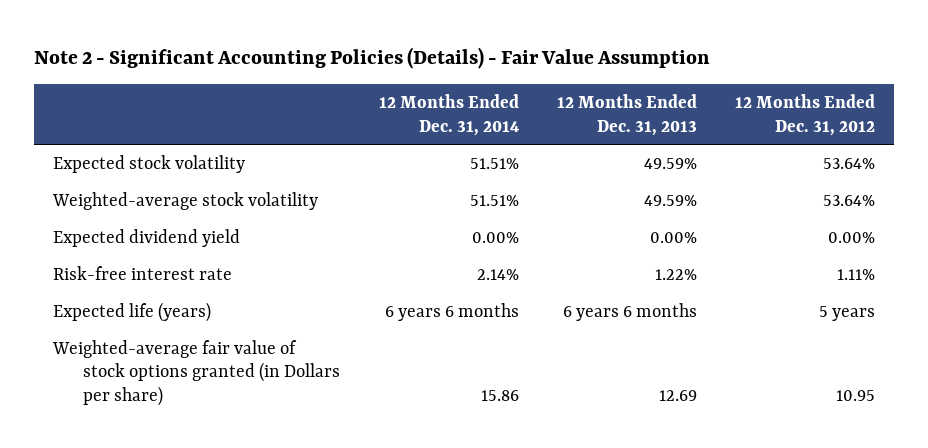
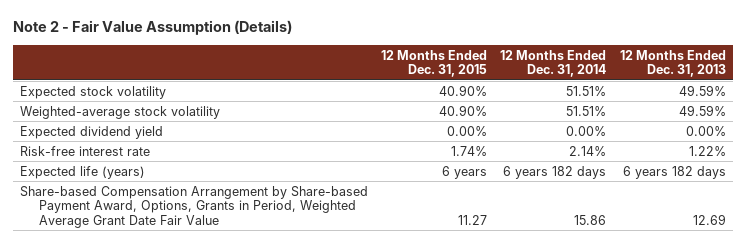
[34,47,711,70] Note 2 - Significant Accounting Policies (Details) - Fair Value Assumption -> [12,20,292,36] Note 2 - Fair Value Assumption (Details)
[734,94,875,136] 12 Months Ended Dec. 31, 2012 -> none
none -> [380,49,487,78] 12 Months Ended Dec. 31, 2015
[384,303,519,322] 6 years 6 months -> [503,165,607,179] 6 years 182 days
[562,303,697,322] 6 years 6 months -> [622,165,726,179] 6 years 182 days
[52,340,341,406] Weighted-average fair value of stock options granted (in Dollars per share) -> [19,185,368,229] Share-based Compensation Arrangement by Share-based Payment Award, Options, Grants in Period, Weighted Average Grant Date Fair Value

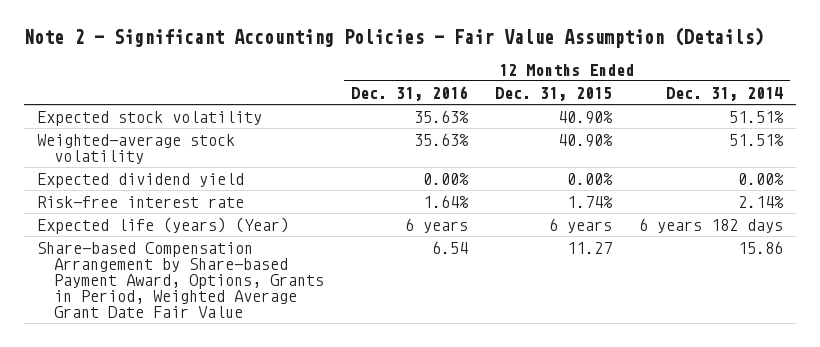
[12,20,292,36] Note 2 - Fair Value Assumption (Details) -> [23,27,764,49] Note 2 - Significant Accounting Policies - Fair Value Assumption (Details)
[619,49,726,78] 12 Months Ended Dec. 31, 2013 -> none
none -> [351,85,469,101] Dec. 31, 2016
[19,165,145,179] Expected life (years) -> [36,216,289,234] Expected life (years) (Year)

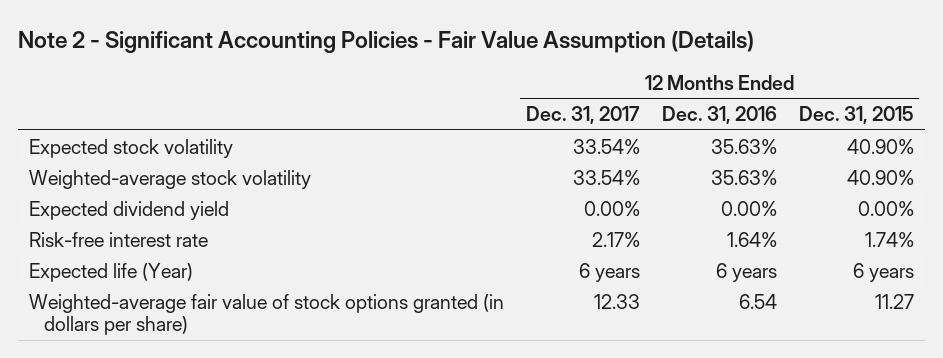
[665,86,783,101] Dec. 31, 2014 -> none
none -> [525,106,640,125] Dec. 31, 2017
[36,216,289,234] Expected life (years) (Year) -> [29,262,194,282] Expected life (Year)
[36,241,325,319] Share-based Compensation Arrangement by Share-based Payment Award, Options, Grants in Period, Weighted Average Grant Date Fair Value -> [29,293,505,336] Weighted-average fair value of stock options granted (in dollars per share)

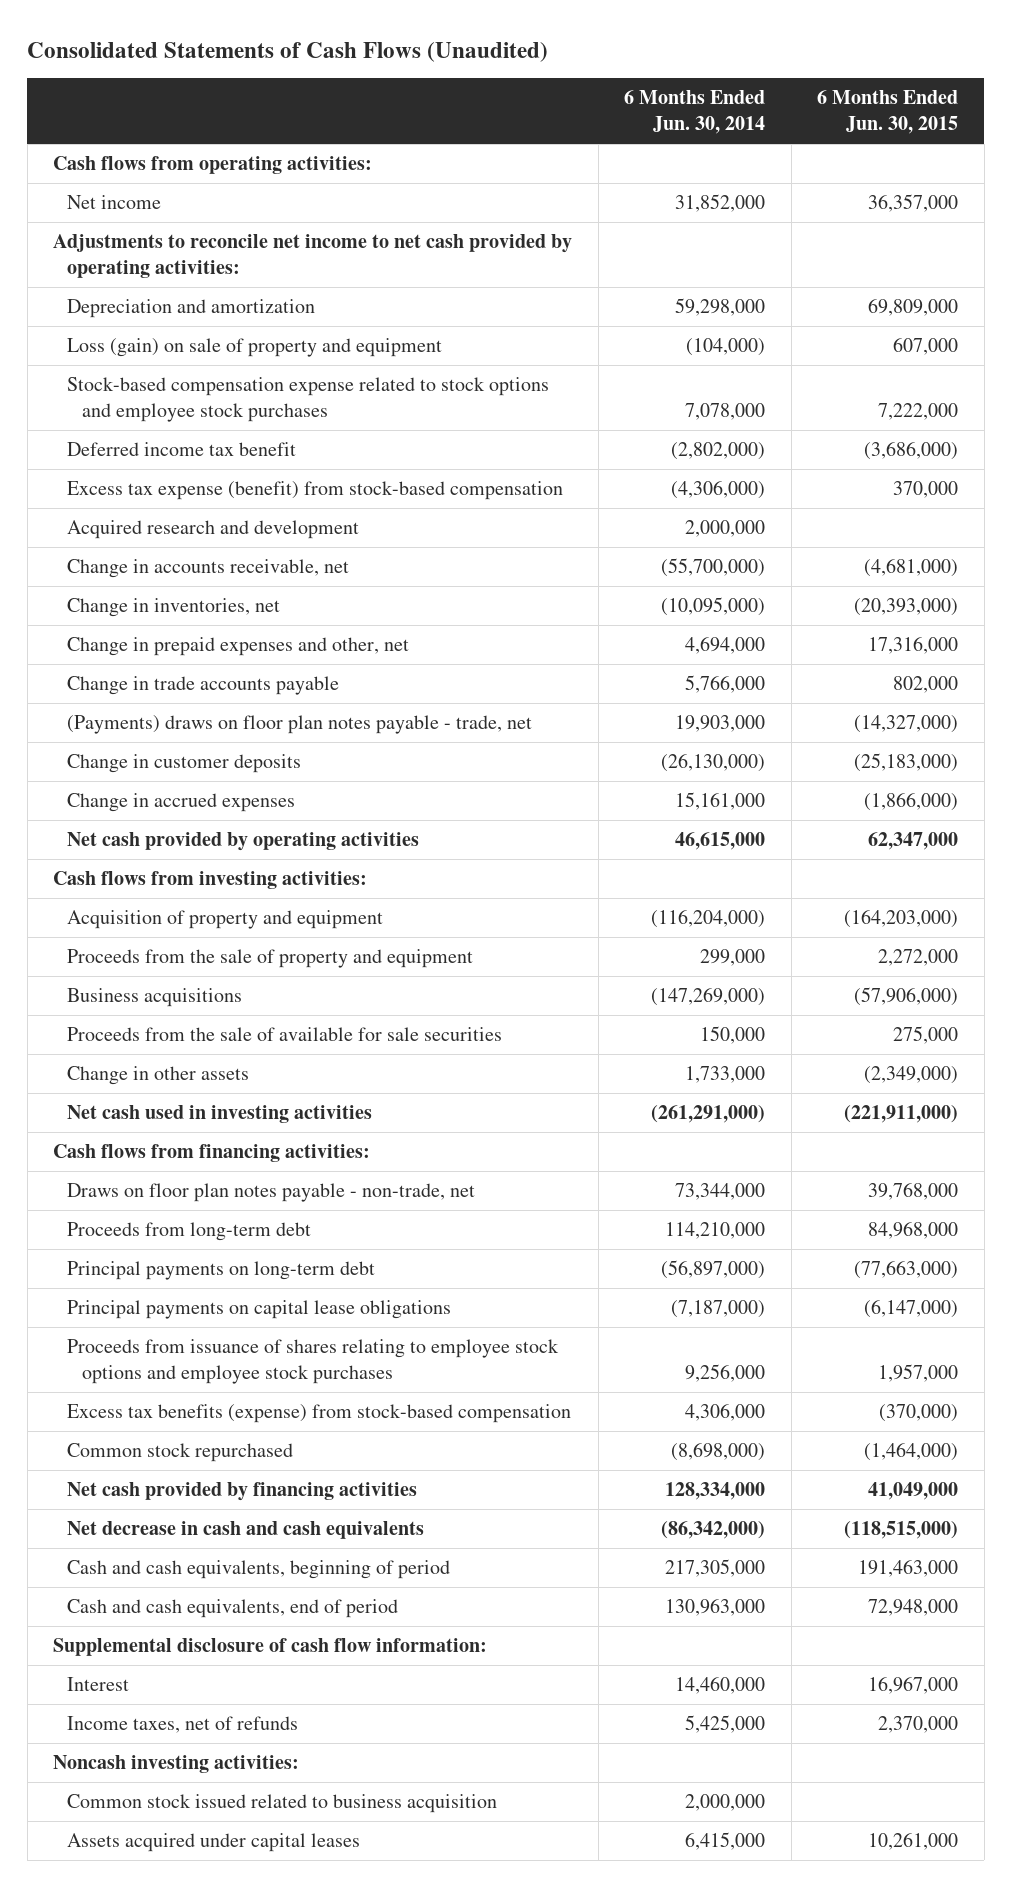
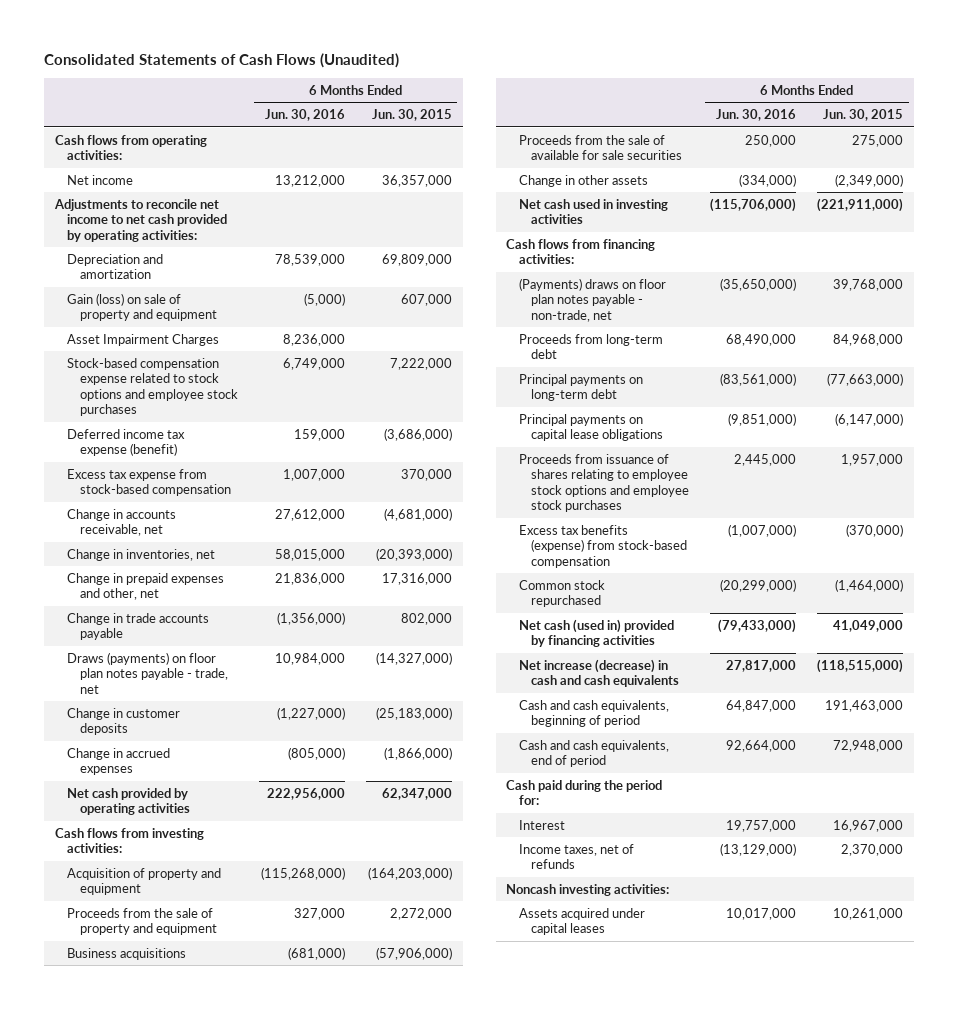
[624,90,766,135] 6 Months Ended Jun. 30, 2014 -> none
none -> [264,109,345,122] Jun. 30, 2016
[67,338,443,358] Loss (gain) on sale of property and equipment -> [67,292,217,322] Gain (loss) on sale of property and equipment
none -> [67,333,220,346] Asset Impairment Charges
[67,520,360,540] Acquired research and development -> none
[67,442,297,457] Deferred income tax benefit -> [67,428,186,457] Deferred income tax expense (benefit)
[67,481,564,501] Excess tax expense (benefit) from stock-based compensation -> [67,468,231,497] Excess tax expense from stock-based compensation
[67,715,533,735] (Payments) draws on floor plan notes payable - trade, net -> [67,651,228,694] Draws (payments) on floor plan notes payable - trade, net
[67,1183,476,1203] Draws on floor plan notes payable - non-trade, net -> [518,277,666,322] (Payments) draws on floor plan notes payable - non-trade, net
[67,1482,418,1502] Net cash provided by financing activities -> [518,618,674,648] Net cash (used in) provided by financing activities
[67,1521,425,1540] Net decrease in cash and cash equivalents -> [518,658,680,688] Net increase (decrease) in cash and cash equivalents
[53,1638,488,1657] Supplemental disclosure of cash flow information: -> none
none -> [506,779,663,806] Cash paid during the period for:
[67,1794,498,1814] Common stock issued related to business acquisition -> none

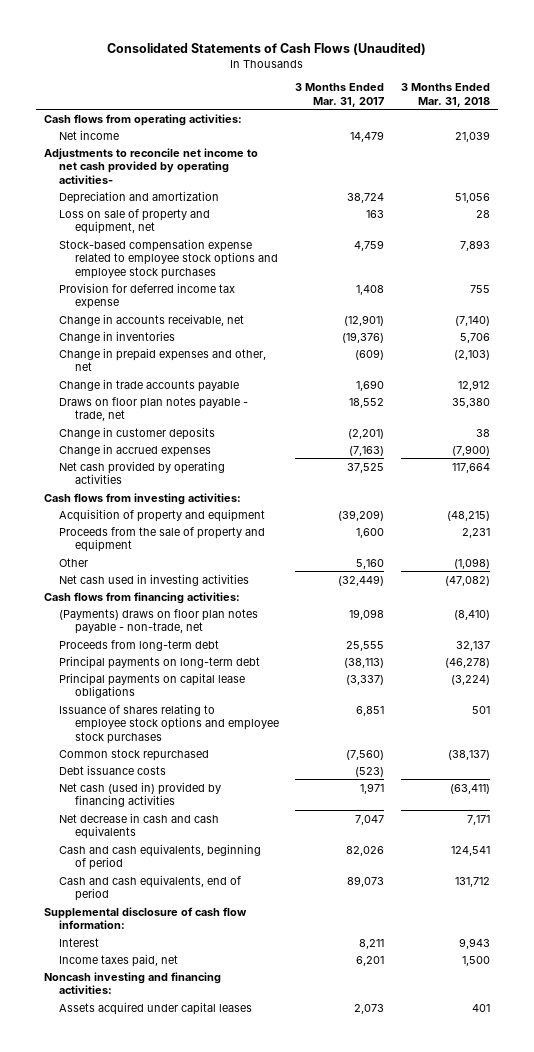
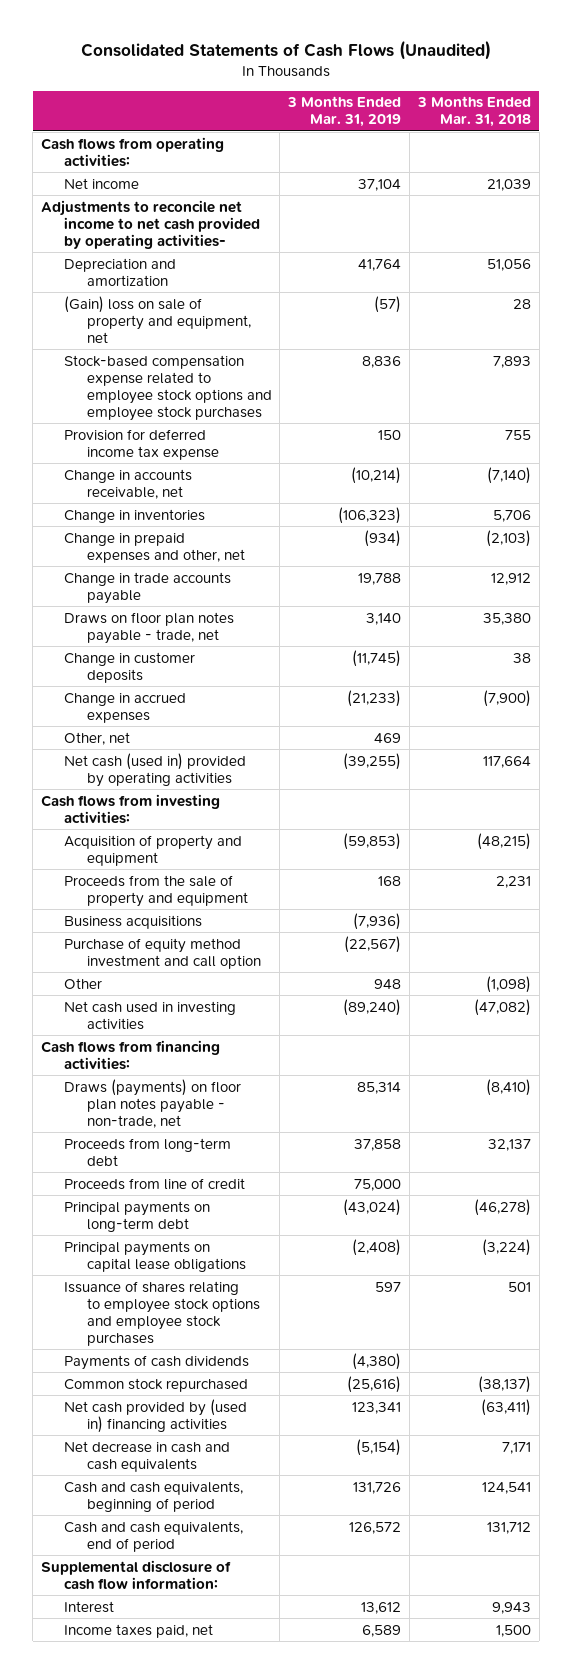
[295,83,385,107] 3 Months Ended Mar. 31, 2017 -> none
none -> [287,96,402,128] 3 Months Ended Mar. 31, 2019
[59,208,211,235] Loss on sale of property and equipment, net -> [63,295,251,343] (Gain) loss on sale of property and equipment, net
none -> [63,731,130,745] Other, net
[59,460,226,485] Net cash provided by operating activities -> [63,752,246,787] Net cash (used in) provided by operating activities
none -> [63,914,202,929] Business acquisitions
none -> [63,937,261,969] Purchase of equity method investment and call option
[59,608,259,635] (Payments) draws on floor plan notes payable - non-trade, net -> [63,1078,241,1128] Draws (payments) on floor plan notes payable - non-trade, net
none -> [63,1177,245,1190] Proceeds from line of credit
none -> [63,1354,249,1370] Payments of cash dividends
[59,764,167,775] Debt issuance costs -> none
[59,781,222,808] Net cash (used in) provided by financing activities -> [63,1398,247,1433] Net cash provided by (used in) financing activities
[44,971,222,995] Noncash investing and financing activities: -> none
[59,1001,253,1015] Assets acquired under capital leases -> none

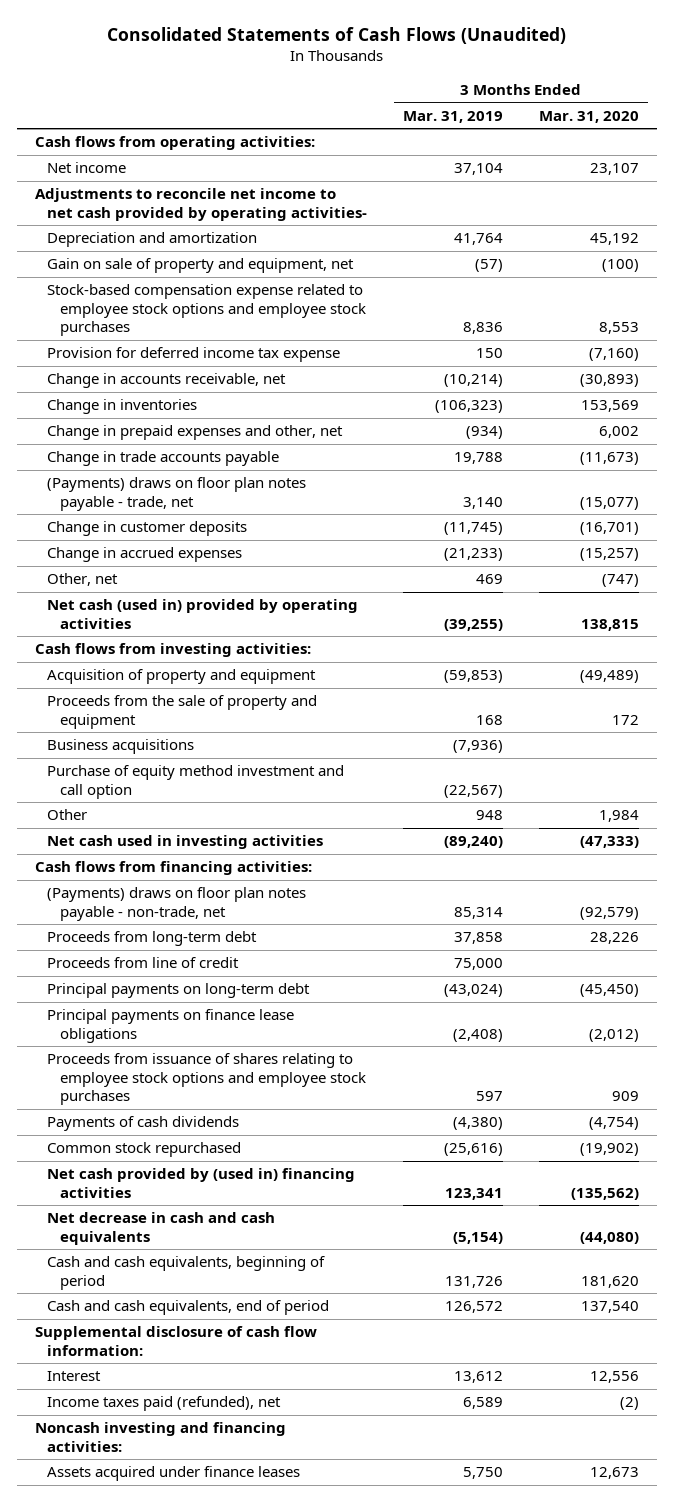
[417,96,532,128] 3 Months Ended Mar. 31, 2018 -> none
none -> [538,110,639,123] Mar. 31, 2020
[63,295,251,343] (Gain) loss on sale of property and equipment, net -> [47,258,355,274] Gain on sale of property and equipment, net
[63,611,234,644] Draws on floor plan notes payable - trade, net -> [47,477,307,511] (Payments) draws on floor plan notes payable - trade, net
[63,1078,241,1128] Draws (payments) on floor plan notes payable - non-trade, net -> [47,887,307,921] (Payments) draws on floor plan notes payable - non-trade, net
[63,1240,246,1272] Principal payments on capital lease obligations -> [47,1009,295,1043] Principal payments on finance lease obligations
[63,1280,260,1346] Issuance of shares relating to employee stock options and employee stock purchases -> [47,1053,366,1106] Proceeds from issuance of shares relating to employee stock options and employee stock purchases
[63,1623,213,1638] Income taxes paid, net -> [47,1396,282,1412] Income taxes paid (refunded), net
none -> [35,1422,287,1452] Noncash investing and financing activities:
none -> [47,1466,301,1482] Assets acquired under finance leases

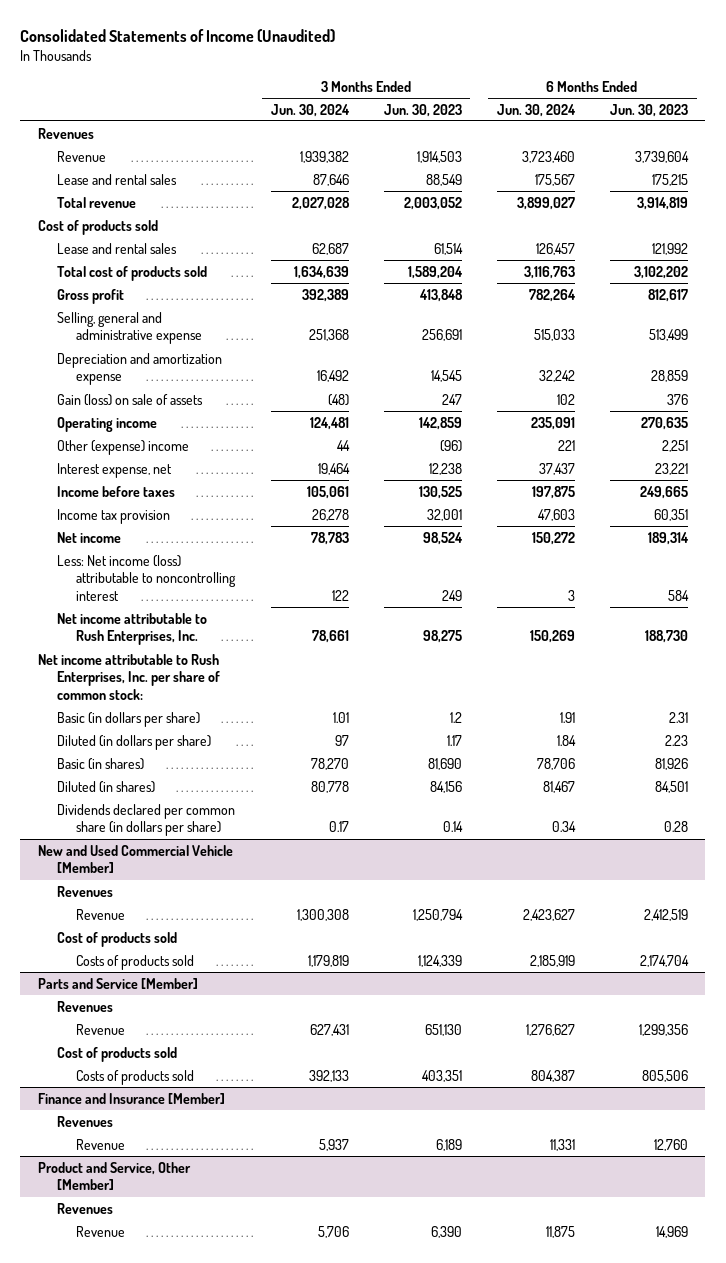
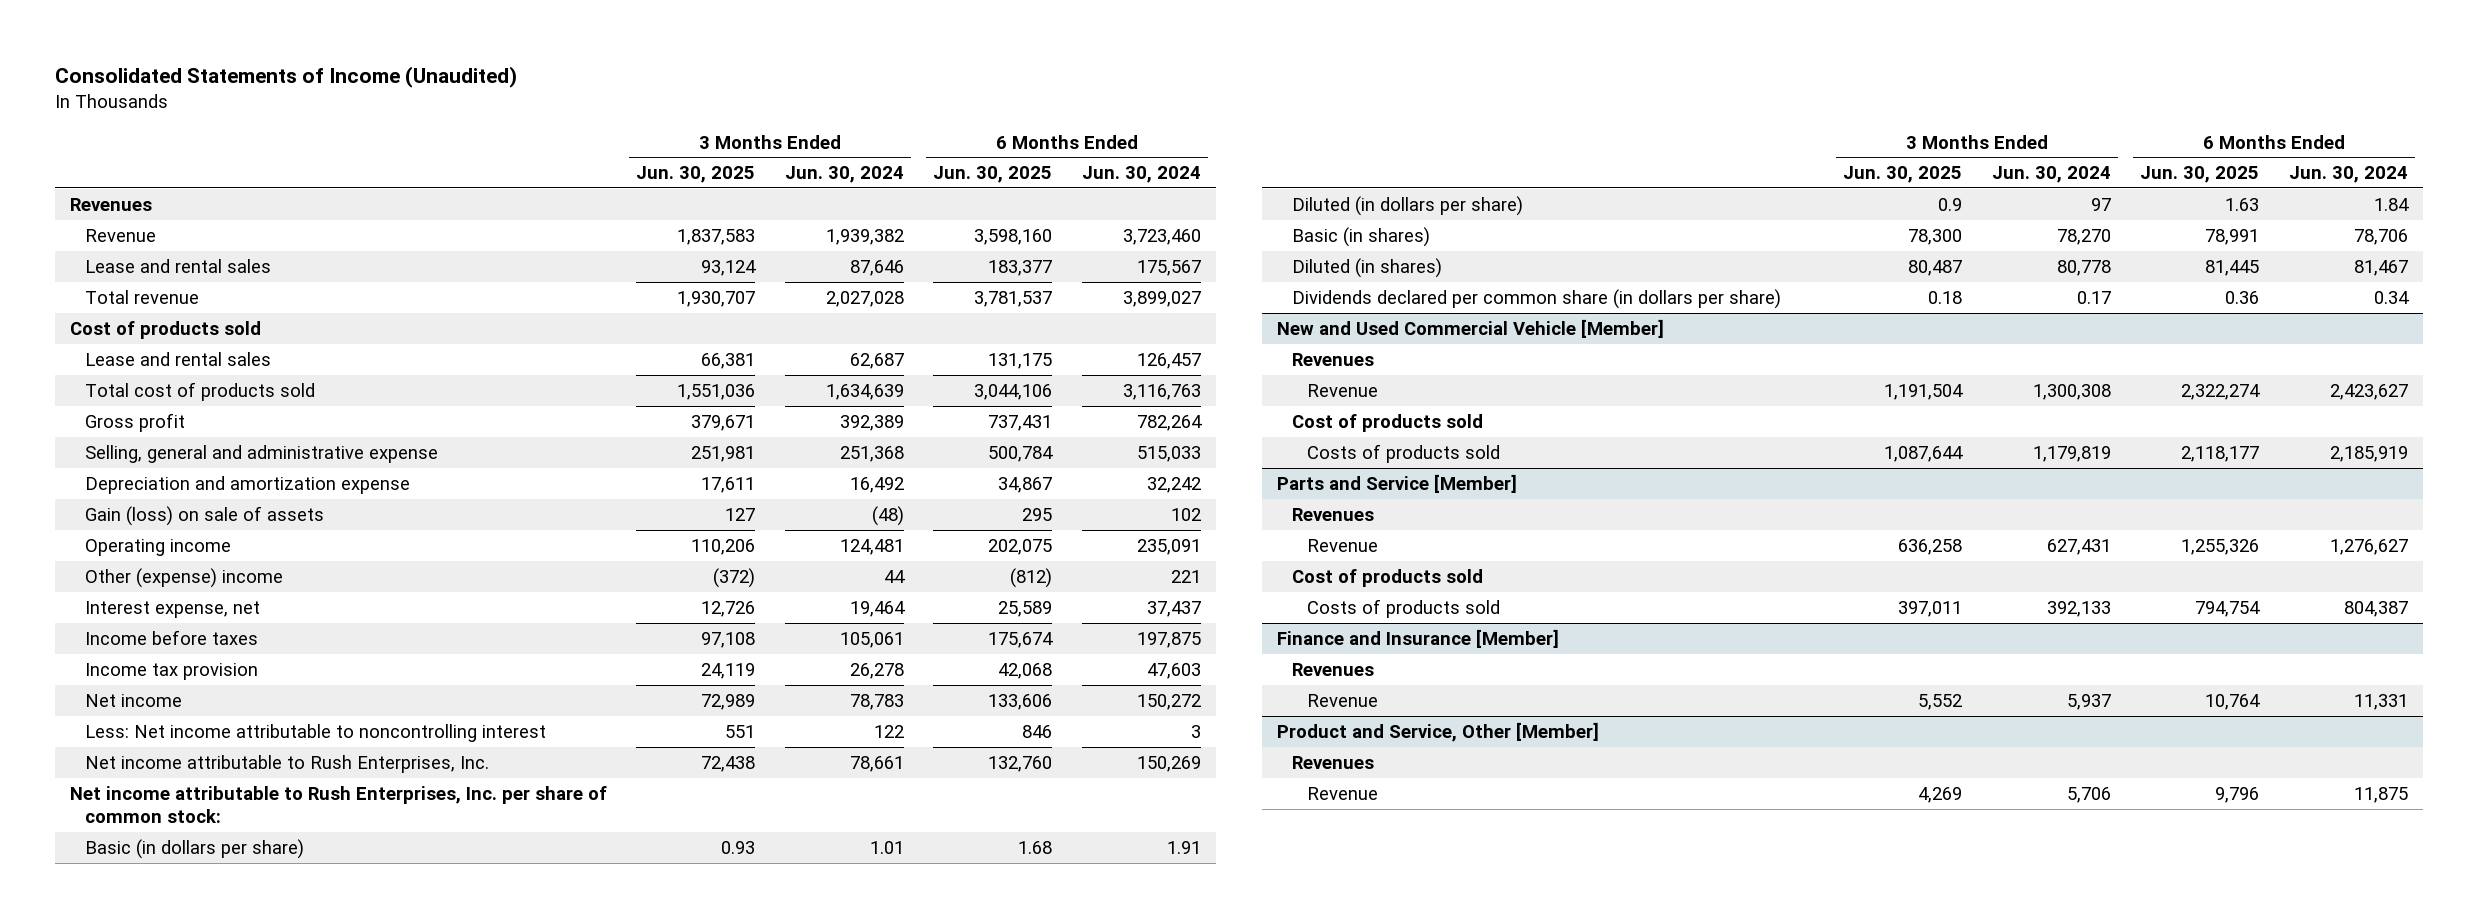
[383,103,462,117] Jun. 30, 2023 -> none
[609,103,688,117] Jun. 30, 2023 -> none
none -> [636,166,756,184] Jun. 30, 2025
none -> [933,166,1053,184] Jun. 30, 2025
[57,554,237,601] Less: Net income (loss) attributable to noncontrolling interest -> [84,723,546,742] Less: Net income attributable to noncontrolling interest

